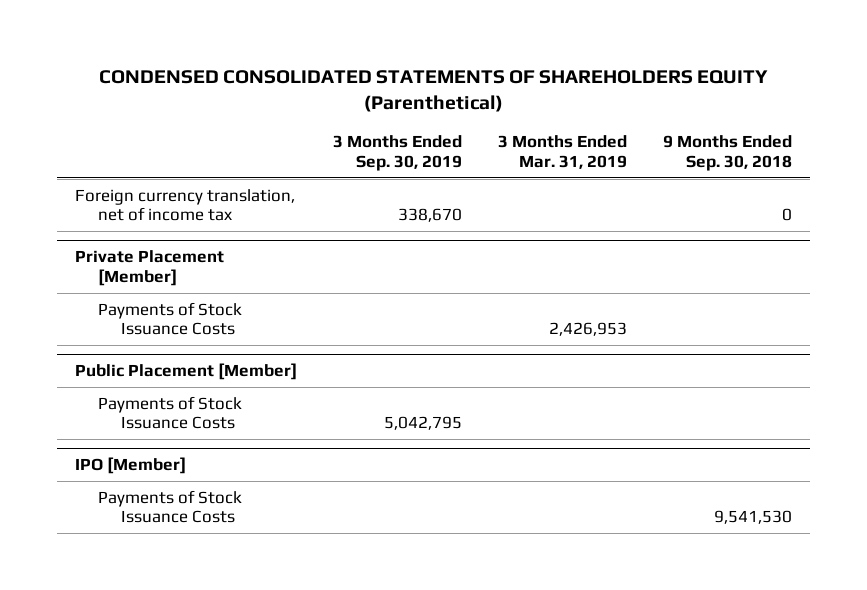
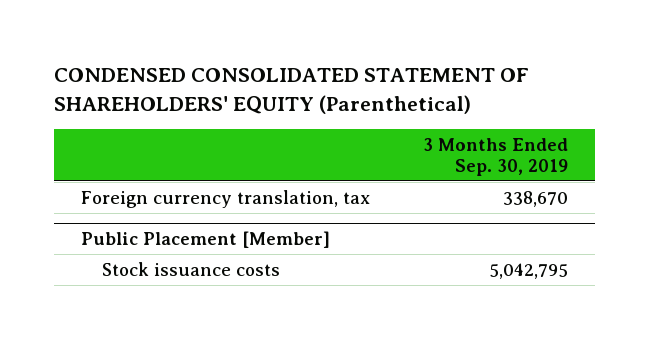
[98,69,768,112] CONDENSED CONSOLIDATED STATEMENTS OF SHAREHOLDERS EQUITY (Parenthetical) -> [53,68,529,114] CONDENSED CONSOLIDATED STATEMENT OF SHAREHOLDERS' EQUITY (Parenthetical)
[498,135,628,170] 3 Months Ended Mar. 31, 2019 -> none
[663,135,793,172] 9 Months Ended Sep. 30, 2018 -> none
[74,250,224,287] Private Placement [Member] -> none
[97,301,242,336] Payments of Stock Issuance Costs -> none
[74,188,295,222] Foreign currency translation, net of income tax -> [80,189,370,208] Foreign currency translation, tax
[74,457,186,475] IPO [Member] -> none
[97,489,242,524] Payments of Stock Issuance Costs -> none
[97,395,242,430] Payments of Stock Issuance Costs -> [102,261,281,276] Stock issuance costs

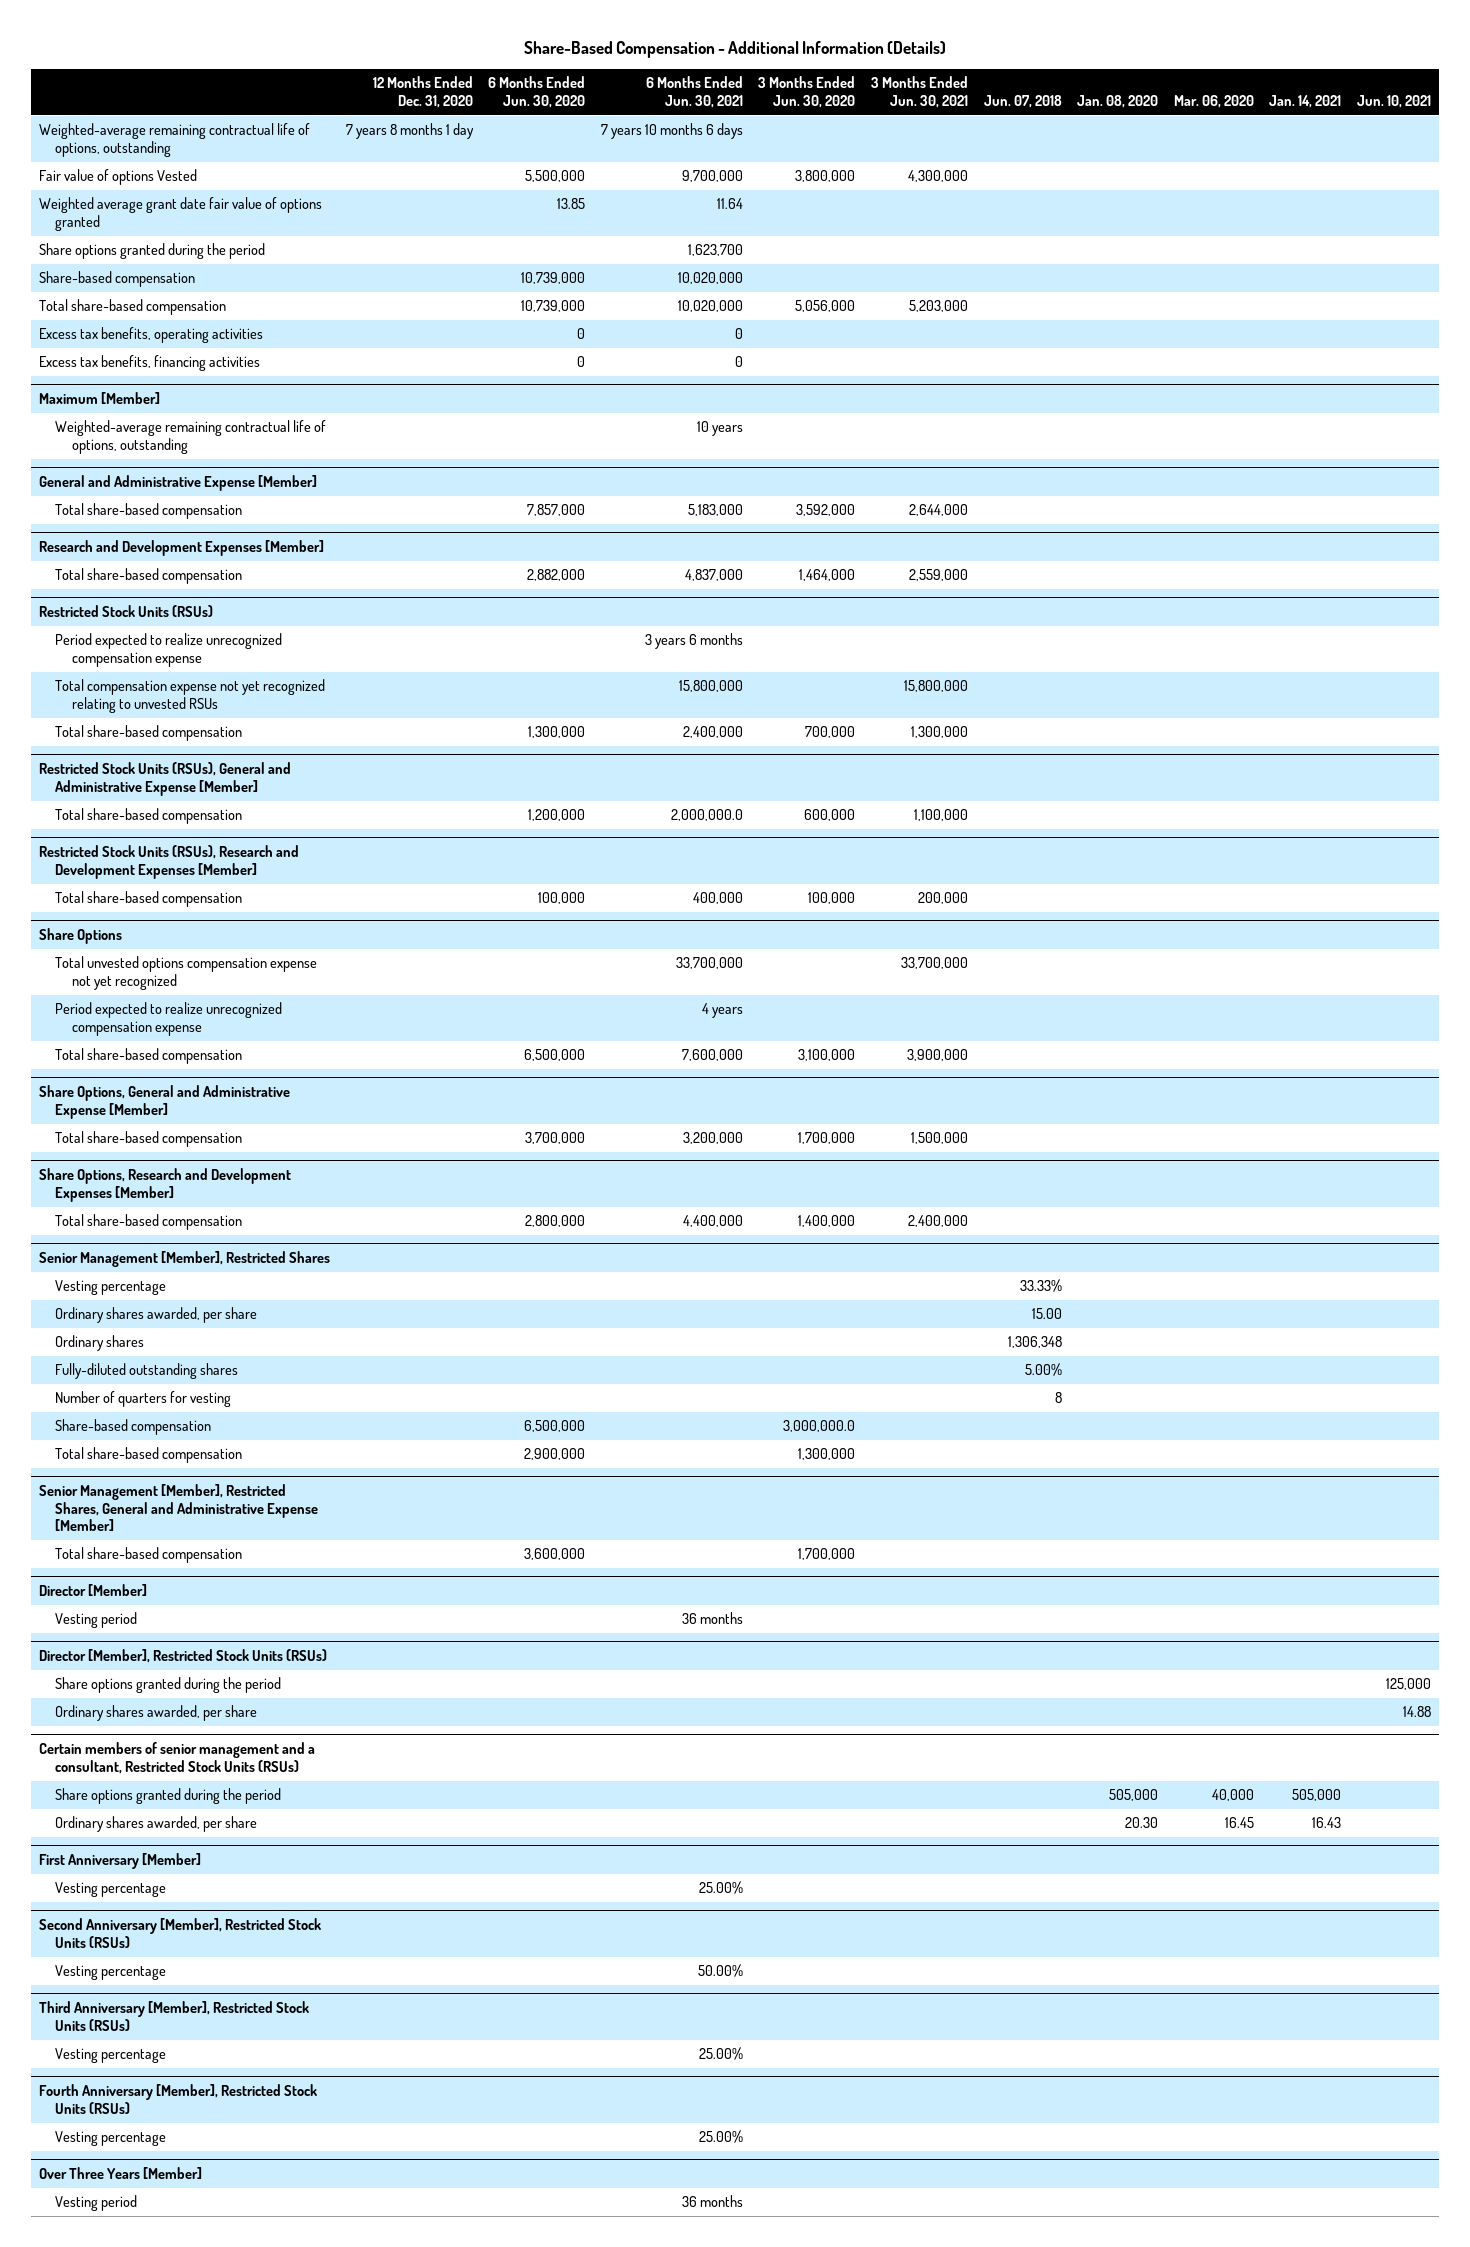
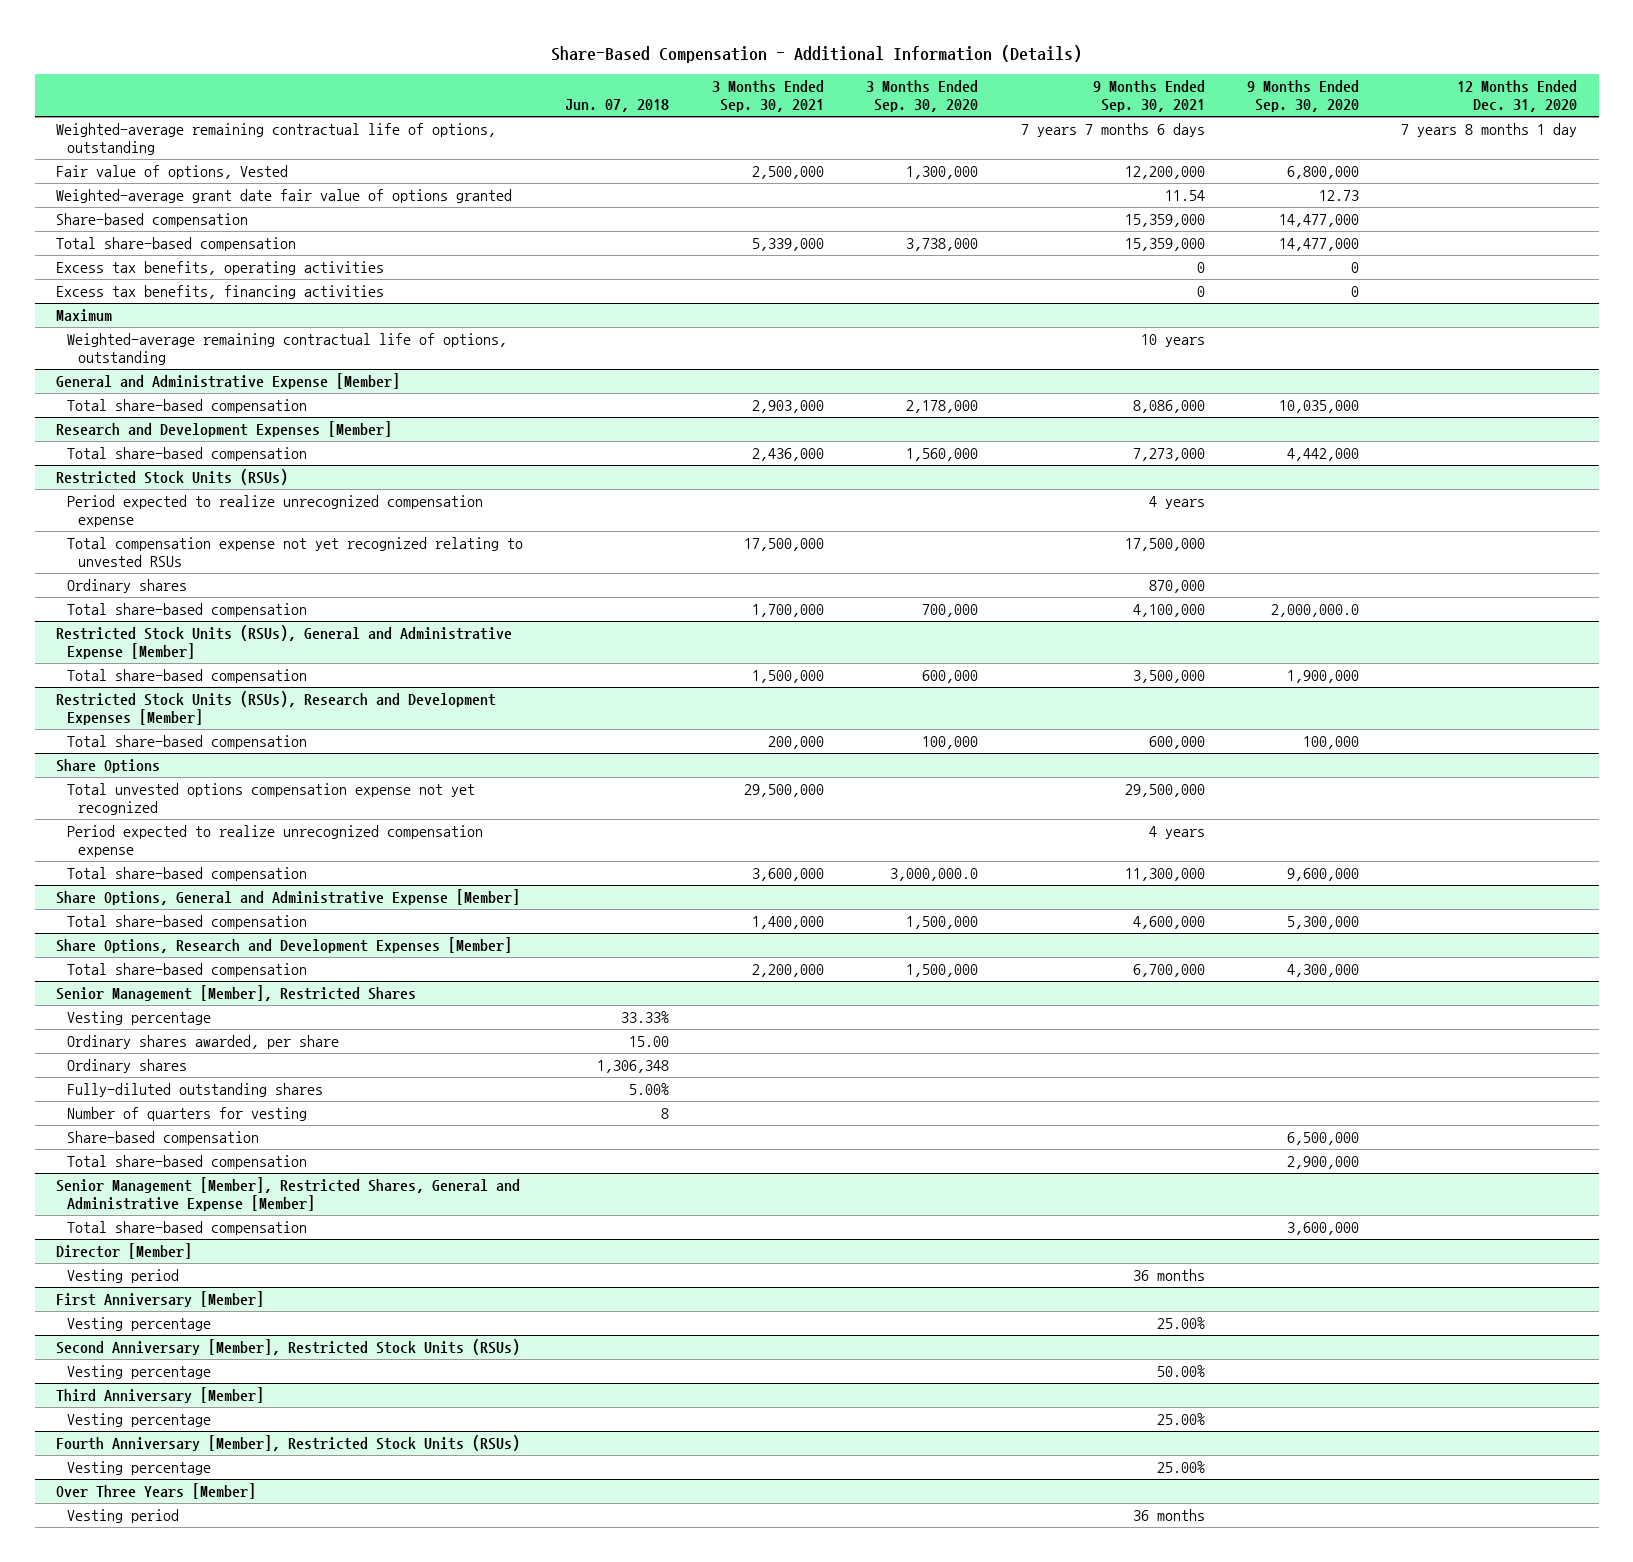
[488,76,586,108] 6 Months Ended Jun. 30, 2020 -> none
[645,76,743,108] 6 Months Ended Jun. 30, 2021 -> none
[758,76,856,108] 3 Months Ended Jun. 30, 2020 -> none
[870,76,968,108] 3 Months Ended Jun. 30, 2021 -> none
[1077,94,1159,108] Jan. 08, 2020 -> none
[1173,94,1254,108] Mar. 06, 2020 -> none
[1269,94,1342,108] Jan. 14, 2021 -> none
[1356,94,1431,108] Jun. 10, 2021 -> none
none -> [711,79,824,113] 3 Months Ended Sep. 30, 2021
none -> [866,79,979,113] 3 Months Ended Sep. 30, 2020
none -> [1092,79,1205,113] 9 Months Ended Sep. 30, 2021
none -> [1246,79,1359,113] 9 Months Ended Sep. 30, 2020
[39,243,266,260] Share options granted during the period -> none
[39,169,198,186] Fair value of options Vested -> [55,164,288,179] Fair value of options, Vested
[39,197,323,232] Weighted average grant date fair value of options granted -> [55,188,512,203] Weighted-average grant date fair value of options granted
[39,392,161,405] Maximum [Member] -> [55,308,112,321] Maximum
none -> [66,578,187,593] Ordinary shares
[39,1649,328,1664] Director [Member], Restricted Stock Units (RSUs) -> none
[55,1677,282,1694] Share options granted during the period -> none
[55,1705,258,1722] Ordinary shares awarded, per share -> none
[39,1742,316,1774] Certain members of senior management and a consultant, Restricted Stock Units (RSUs) -> none
[55,1788,282,1805] Share options granted during the period -> none
[55,1816,258,1833] Ordinary shares awarded, per share -> none
[39,2001,310,2031] Third Anniversary [Member], Restricted Stock Units (RSUs) -> [55,1386,264,1403] Third Anniversary [Member]

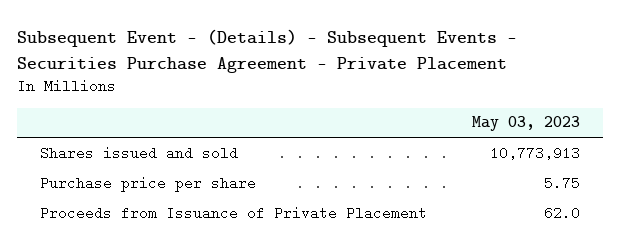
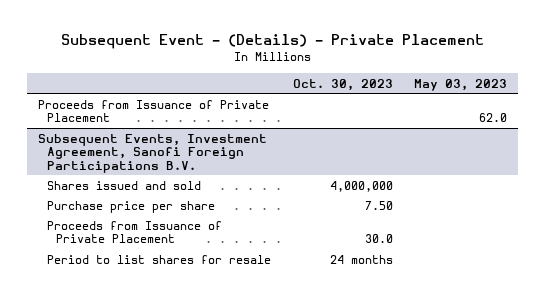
[17,28,518,73] Subsequent Event - (Details) - Subsequent Events - Securities Purchase Agreement - Private Placement -> [60,34,484,50] Subsequent Event - (Details) - Private Placement
none -> [292,78,393,91] Oct. 30, 2023
[39,145,238,160] Shares issued and sold -> none
[39,175,256,192] Purchase price per share -> none
none -> [38,133,268,173] Subsequent Events, Investment Agreement, Sanofi Foreign Participations B.V.
none -> [46,180,201,190] Shares issued and sold
none -> [46,200,215,213] Purchase price per share
none -> [46,220,222,244] Proceeds from Issuance of Private Placement
none -> [46,254,271,264] Period to list shares for resale

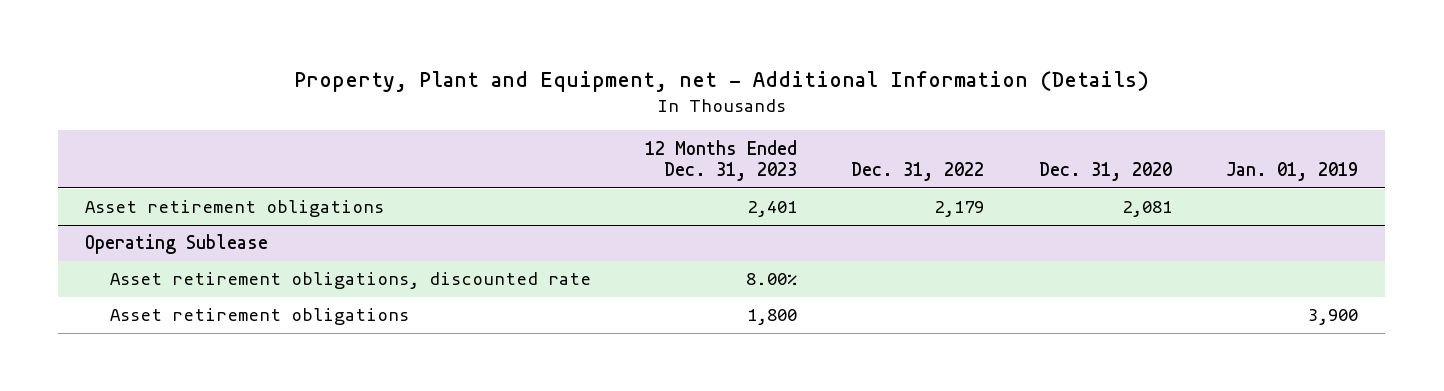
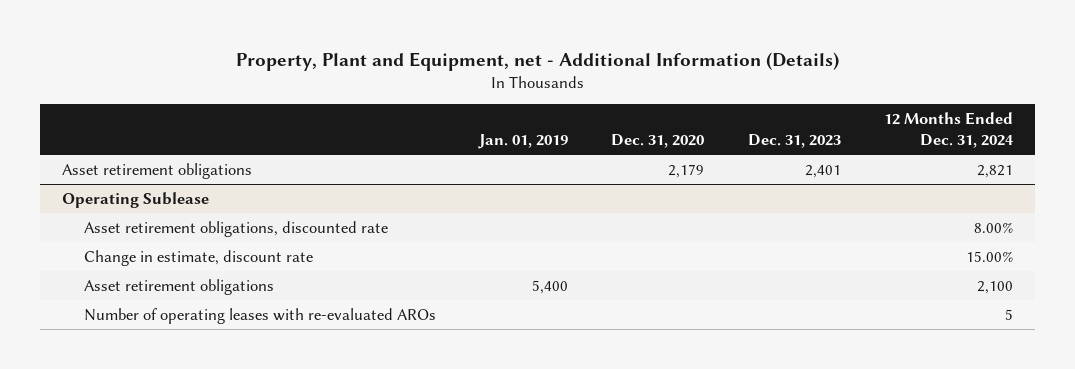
[645,139,798,182] 12 Months Ended Dec. 31, 2023 -> none
[851,162,985,182] Dec. 31, 2022 -> none
none -> [747,133,841,148] Dec. 31, 2023
none -> [883,112,1014,148] 12 Months Ended Dec. 31, 2024
[1121,201,1172,218] 2,081 -> [668,164,705,179] 2,179
none -> [83,250,313,267] Change in estimate, discount rate
[1308,309,1359,326] 3,900 -> [532,280,569,295] 5,400
none -> [83,308,436,325] Number of operating leases with re-evaluated AROs

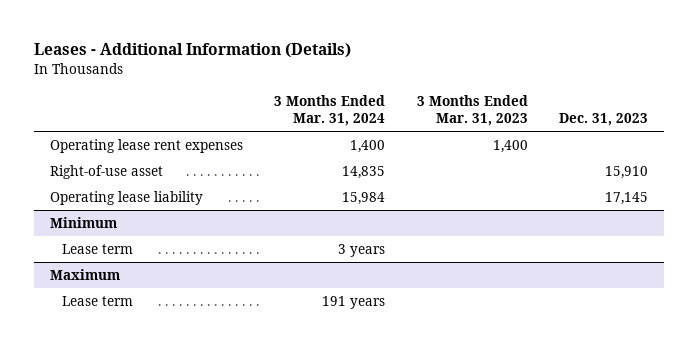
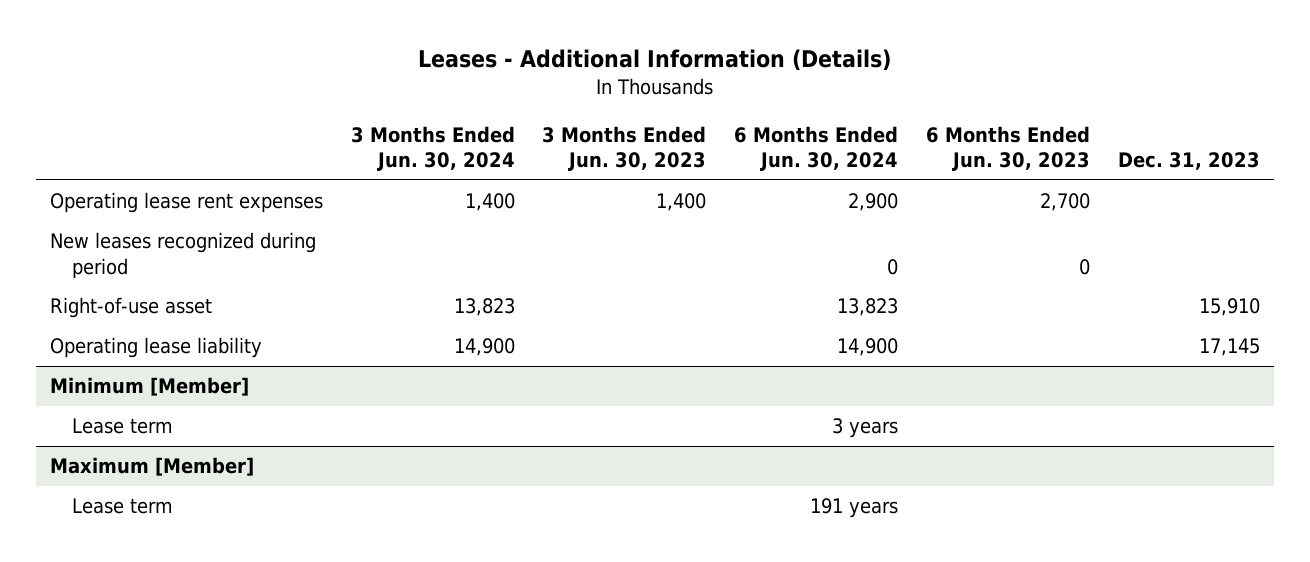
[274,94,386,126] 3 Months Ended Mar. 31, 2024 -> none
[416,94,528,126] 3 Months Ended Mar. 31, 2023 -> none
none -> [350,125,515,172] 3 Months Ended Jun. 30, 2024
none -> [542,125,707,172] 3 Months Ended Jun. 30, 2023
none -> [734,125,899,172] 6 Months Ended Jun. 30, 2024
none -> [925,125,1090,172] 6 Months Ended Jun. 30, 2023
none -> [49,232,316,279] New leases recognized during period
[49,217,117,229] Minimum -> [49,377,249,397] Minimum [Member]
[49,269,120,281] Maximum -> [49,457,254,477] Maximum [Member]

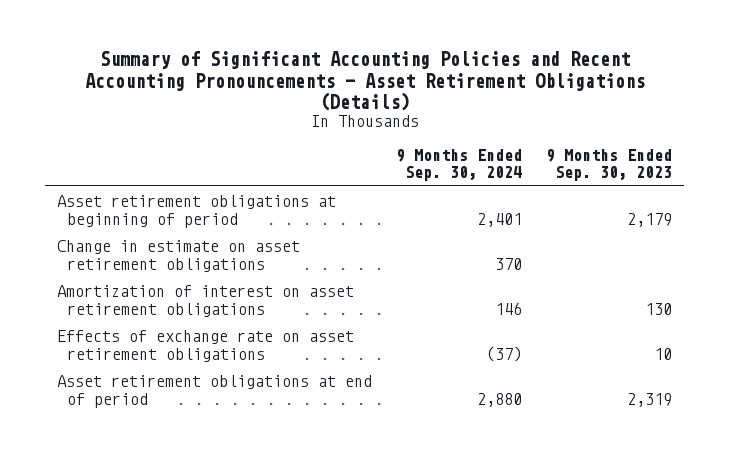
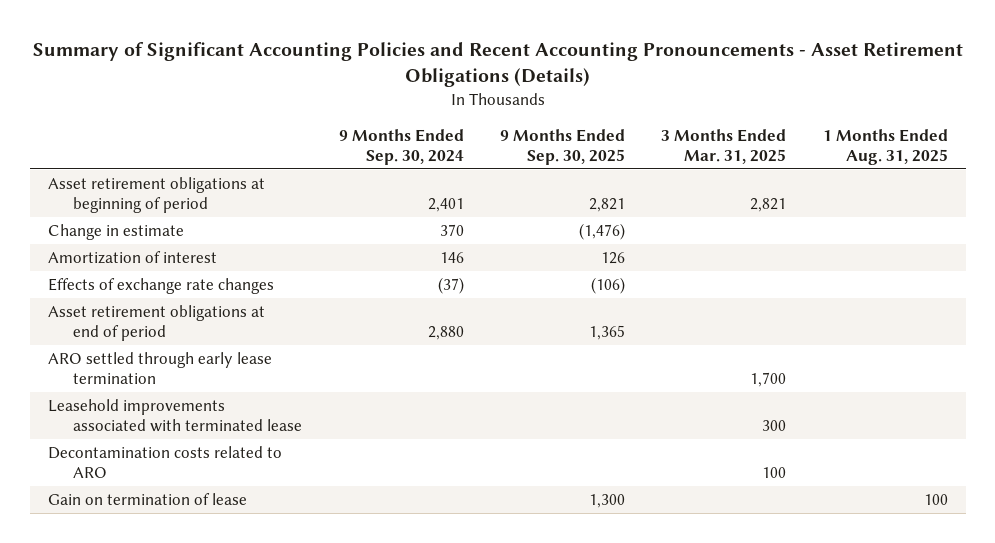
[546,148,673,182] 9 Months Ended Sep. 30, 2023 -> none
none -> [499,128,625,166] 9 Months Ended Sep. 30, 2025
none -> [661,128,787,165] 3 Months Ended Mar. 31, 2025
none -> [822,128,948,166] 1 Months Ended Aug. 31, 2025
[57,239,301,272] Change in estimate on asset retirement obligations -> [47,223,184,240] Change in estimate
[57,284,355,317] Amortization of interest on asset retirement obligations -> [47,250,217,264] Amortization of interest
[57,329,355,362] Effects of exchange rate on asset retirement obligations -> [47,277,274,294] Effects of exchange rate changes
none -> [47,351,272,385] ARO settled through early lease termination
none -> [47,398,303,433] Leasehold improvements associated with terminated lease
none -> [47,445,282,479] Decontamination costs related to ARO
none -> [47,492,247,505] Gain on termination of lease

